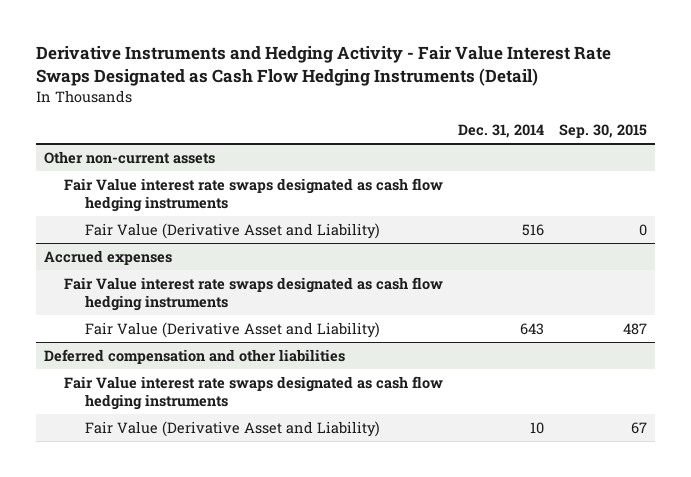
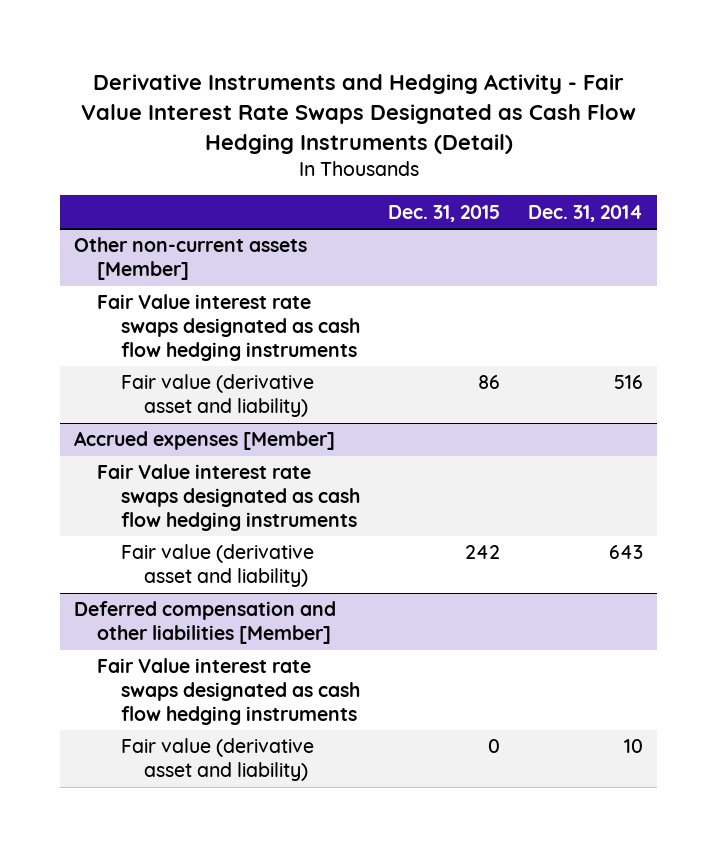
[559,124,648,139] Sep. 30, 2015 -> none
none -> [387,204,500,222] Dec. 31, 2015
[43,150,215,164] Other non-current assets -> [74,237,308,281] Other non-current assets [Member]
[85,222,381,239] Fair Value (Derivative Asset and Liability) -> [120,374,314,418] Fair value (derivative asset and liability)
[43,249,172,265] Accrued expenses -> [74,431,336,451] Accrued expenses [Member]
[85,321,381,338] Fair Value (Derivative Asset and Liability) -> [120,544,314,588] Fair value (derivative asset and liability)
[43,348,345,364] Deferred compensation and other liabilities -> [74,601,337,645] Deferred compensation and other liabilities [Member]
[85,420,381,437] Fair Value (Derivative Asset and Liability) -> [120,738,314,782] Fair value (derivative asset and liability)

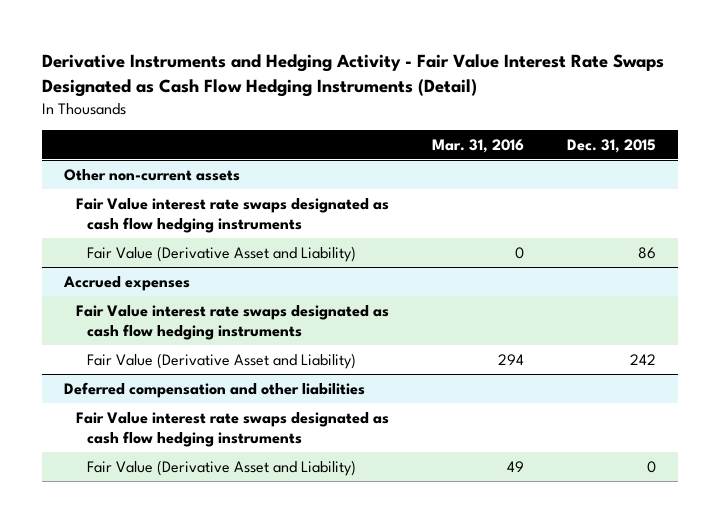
[528,204,644,222] Dec. 31, 2014 -> none
none -> [432,138,525,153] Mar. 31, 2016
[74,237,308,281] Other non-current assets [Member] -> [63,168,240,181] Other non-current assets
[120,374,314,418] Fair value (derivative asset and liability) -> [87,245,357,262] Fair Value (Derivative Asset and Liability)
[74,431,336,451] Accrued expenses [Member] -> [62,275,190,291] Accrued expenses
[120,544,314,588] Fair value (derivative asset and liability) -> [87,352,357,369] Fair Value (Derivative Asset and Liability)
[74,601,337,645] Deferred compensation and other liabilities [Member] -> [63,381,365,398] Deferred compensation and other liabilities
[120,738,314,782] Fair value (derivative asset and liability) -> [87,459,357,476] Fair Value (Derivative Asset and Liability)

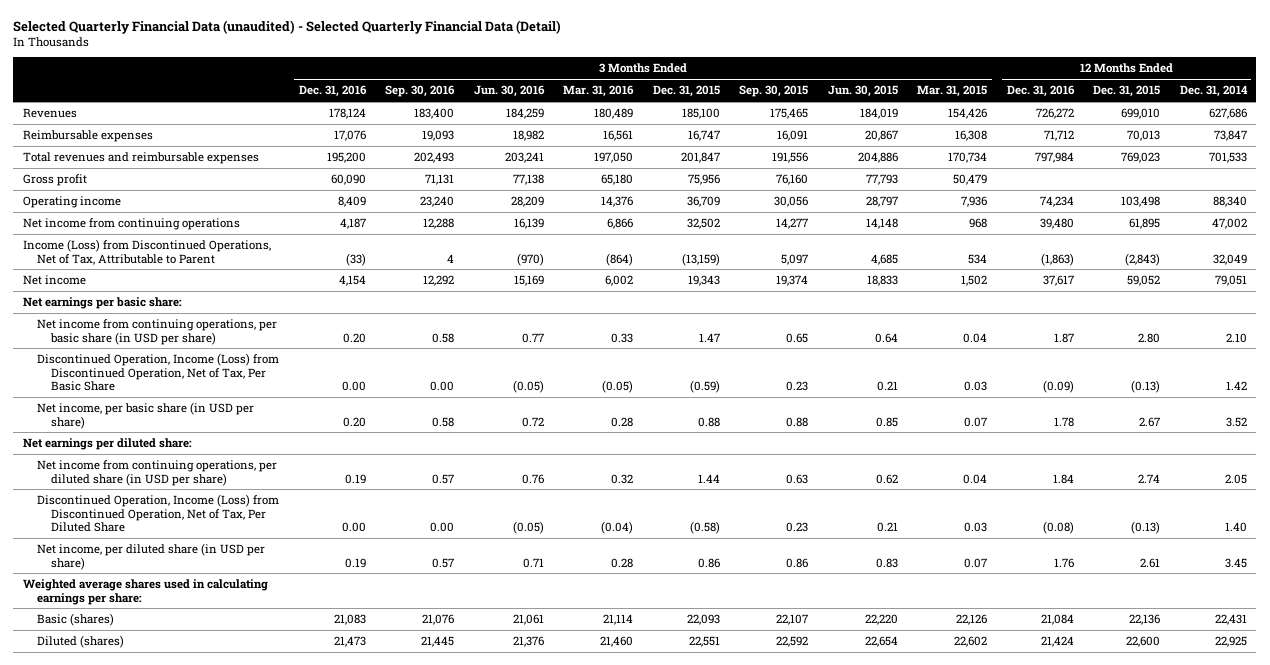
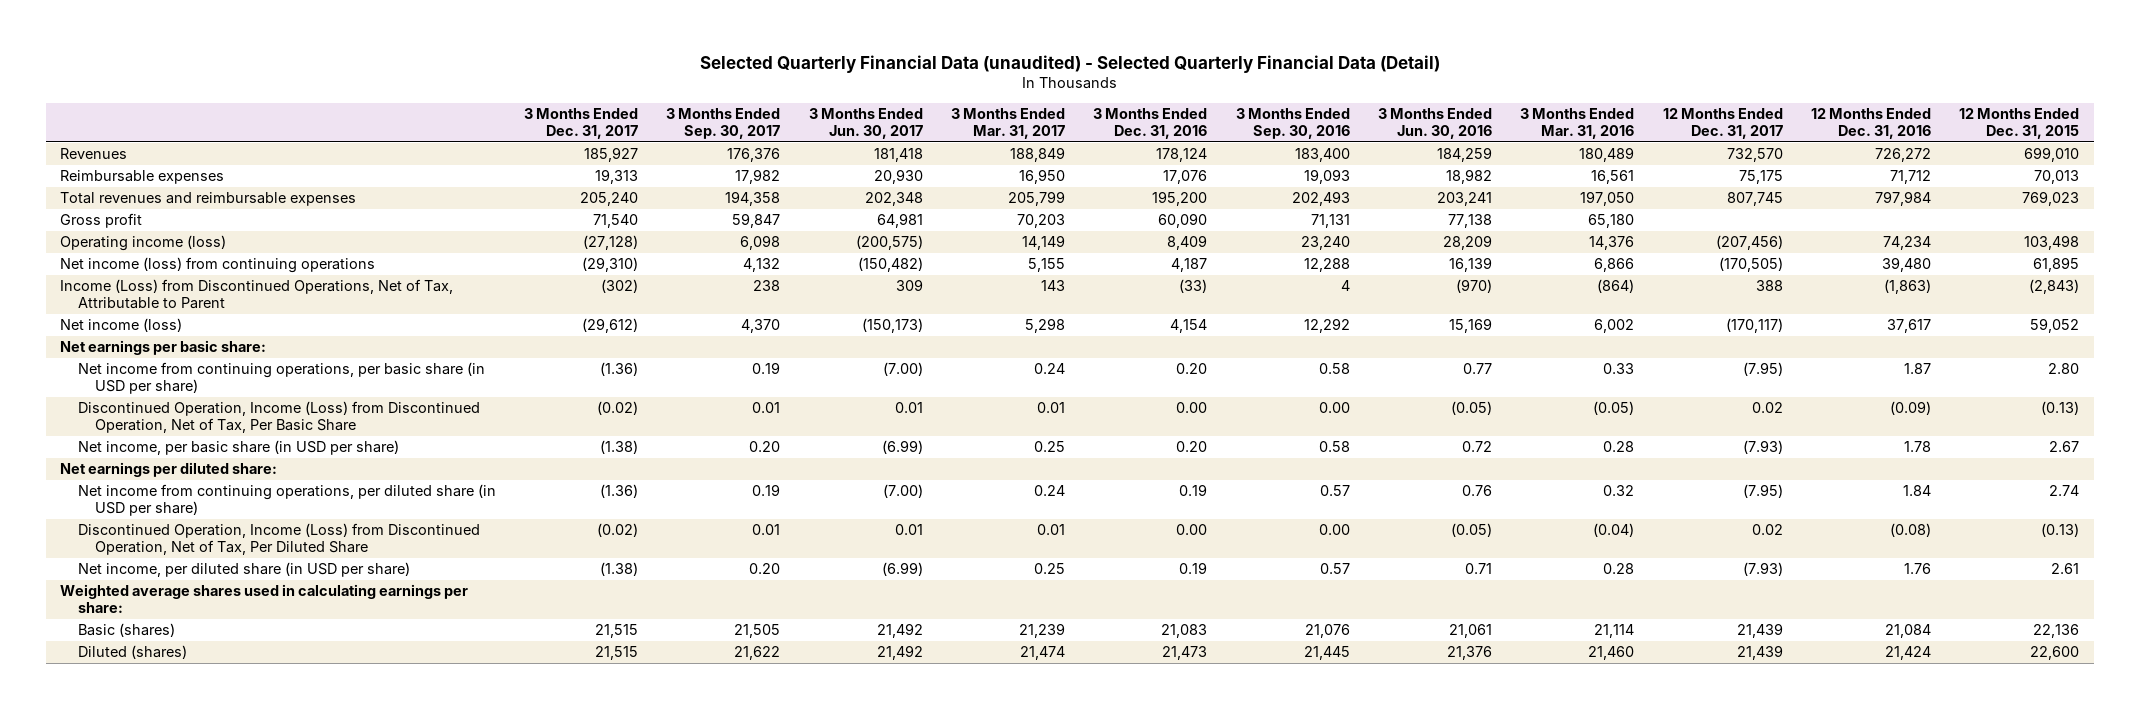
[652,85,720,98] Dec. 31, 2015 -> none
[739,85,809,98] Sep. 30, 2015 -> none
[827,85,898,98] Jun. 30, 2015 -> none
[917,85,988,98] Mar. 31, 2015 -> none
[1179,85,1248,98] Dec. 31, 2014 -> none
none -> [524,108,639,140] 3 Months Ended Dec. 31, 2017
none -> [666,108,781,140] 3 Months Ended Sep. 30, 2017
none -> [808,108,923,140] 3 Months Ended Jun. 30, 2017
none -> [951,108,1066,140] 3 Months Ended Mar. 31, 2017
none -> [1662,108,1783,140] 12 Months Ended Dec. 31, 2017
[22,196,121,209] Operating income -> [60,235,227,252] Operating income (loss)
[22,218,240,231] Net income from continuing operations -> [60,257,376,274] Net income (loss) from continuing operations
[22,275,86,286] Net income -> [60,318,183,333] Net income (loss)

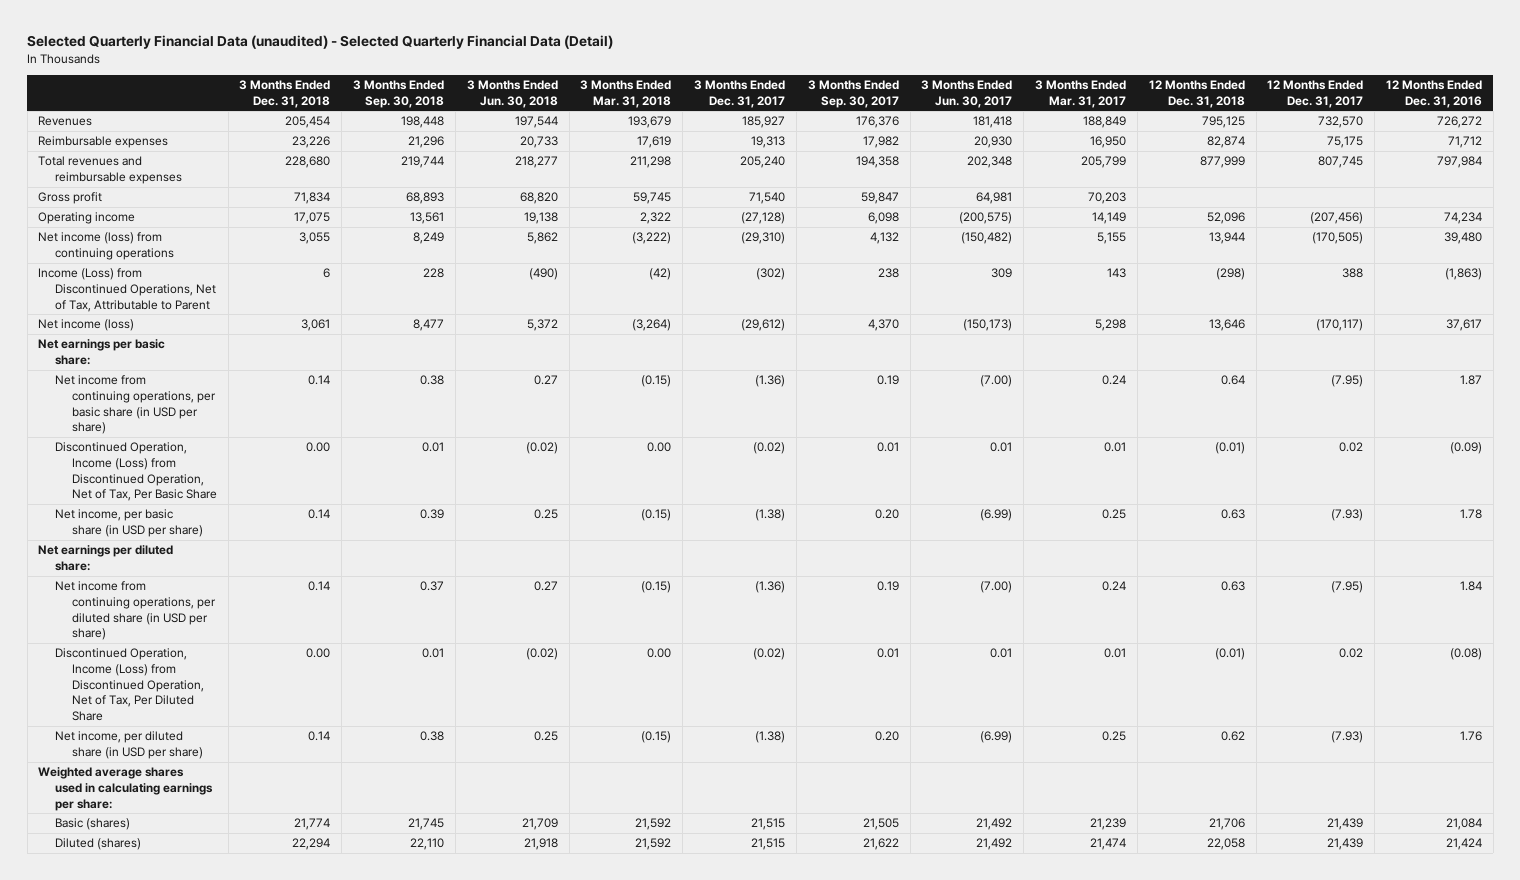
[1093,108,1208,140] 3 Months Ended Dec. 31, 2016 -> none
[1235,108,1350,140] 3 Months Ended Sep. 30, 2016 -> none
[1378,108,1493,140] 3 Months Ended Jun. 30, 2016 -> none
[1520,108,1635,140] 3 Months Ended Mar. 31, 2016 -> none
[1959,108,2080,140] 12 Months Ended Dec. 31, 2015 -> none
none -> [239,79,331,108] 3 Months Ended Dec. 31, 2018
none -> [353,79,445,108] 3 Months Ended Sep. 30, 2018
none -> [466,79,558,108] 3 Months Ended Jun. 30, 2018
none -> [580,79,672,108] 3 Months Ended Mar. 31, 2018
none -> [1148,79,1245,108] 12 Months Ended Dec. 31, 2018
[60,235,227,252] Operating income (loss) -> [38,212,136,225] Operating income

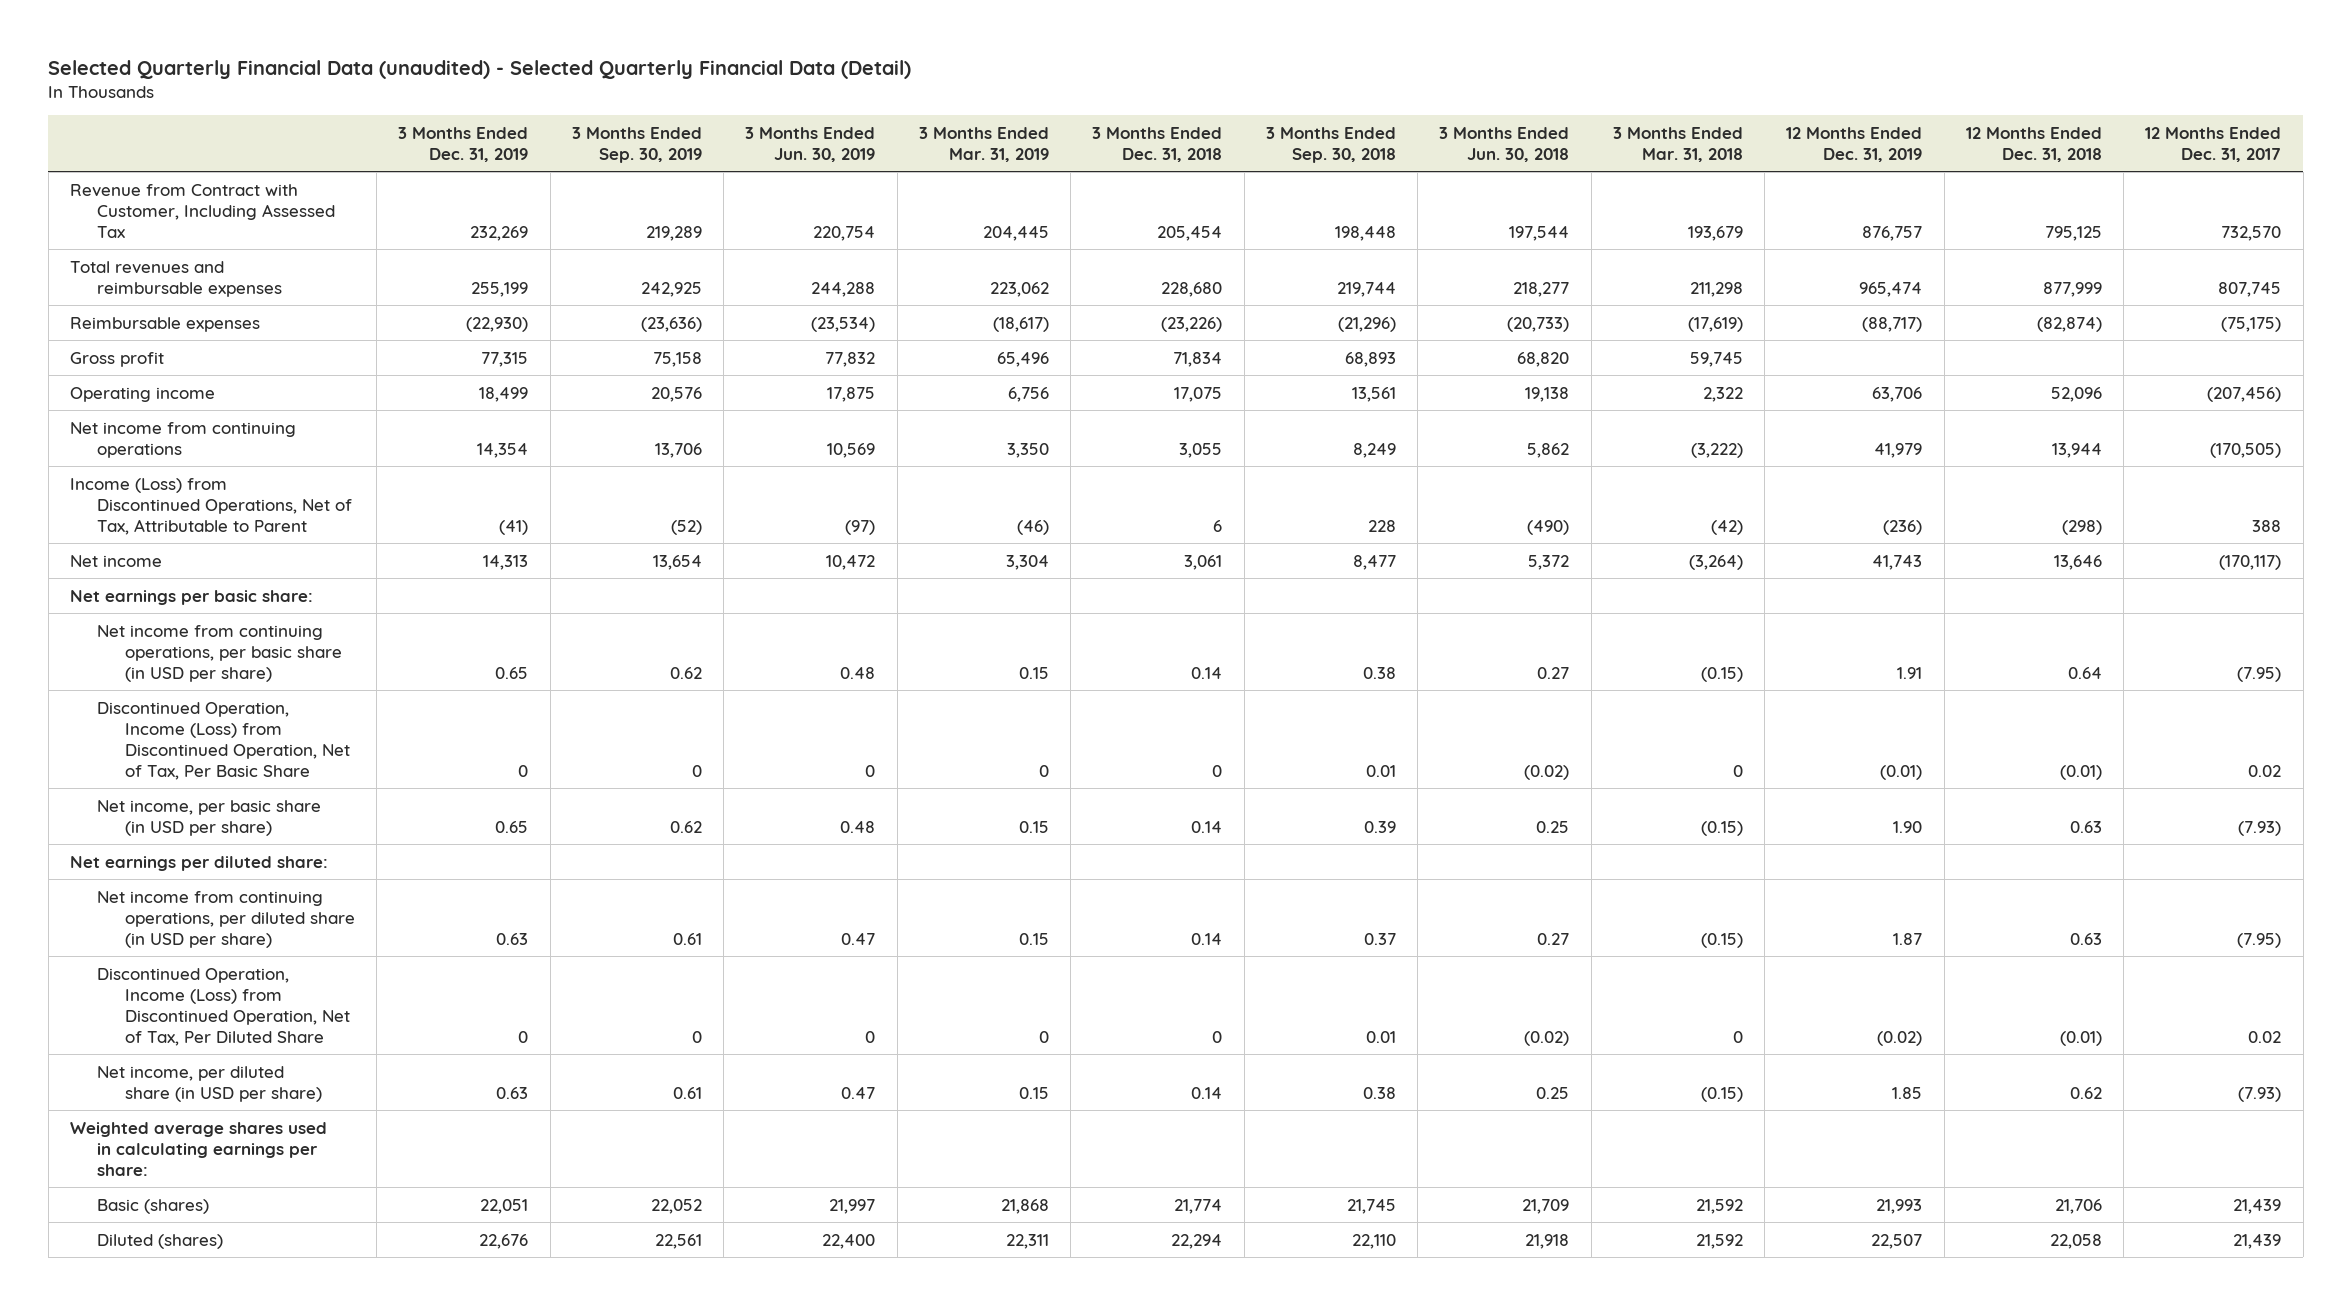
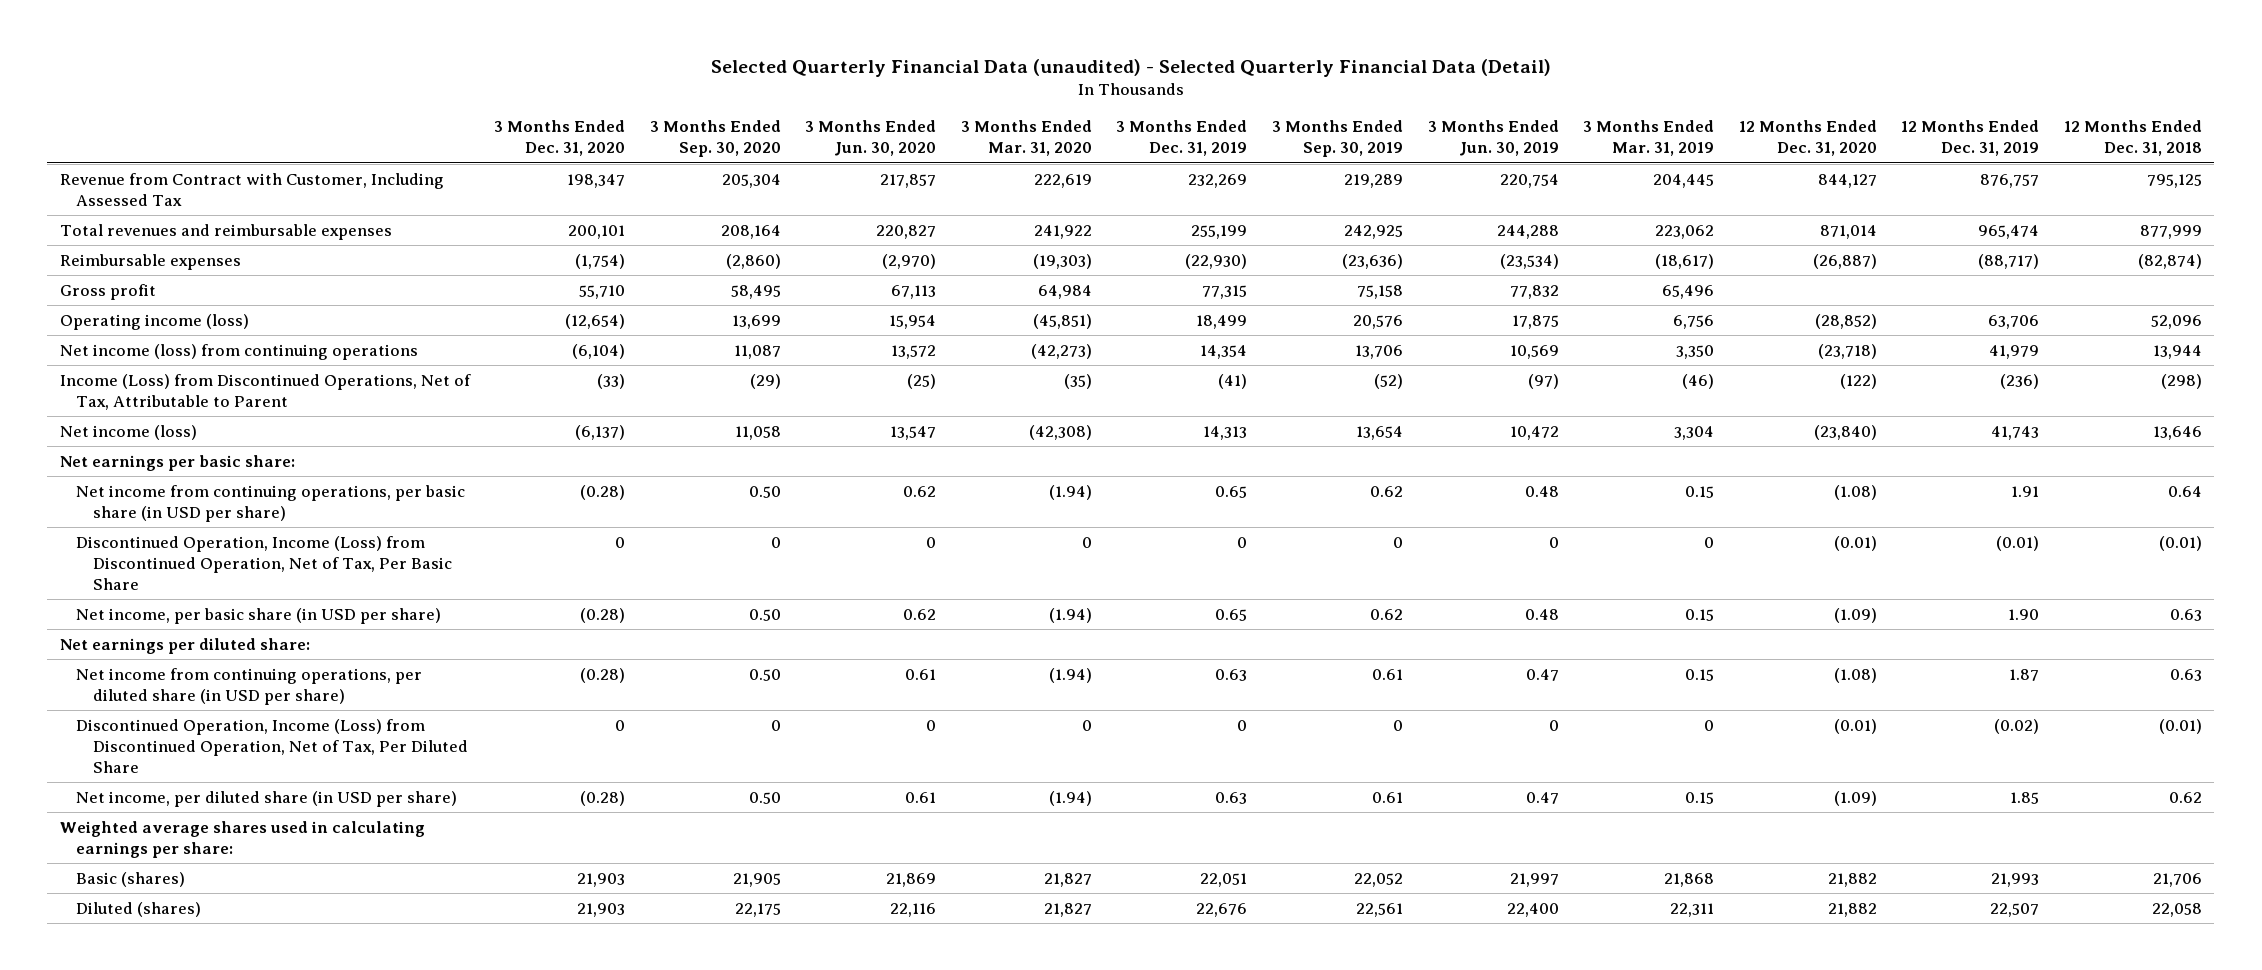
[1092,127,1223,163] 3 Months Ended Dec. 31, 2018 -> none
[1265,127,1396,164] 3 Months Ended Sep. 30, 2018 -> none
[1439,127,1570,163] 3 Months Ended Jun. 30, 2018 -> none
[1612,127,1743,163] 3 Months Ended Mar. 31, 2018 -> none
[2145,127,2282,163] 12 Months Ended Dec. 31, 2017 -> none
none -> [494,120,626,157] 3 Months Ended Dec. 31, 2020
none -> [649,120,781,158] 3 Months Ended Sep. 30, 2020
none -> [805,120,937,157] 3 Months Ended Jun. 30, 2020
none -> [960,120,1092,157] 3 Months Ended Mar. 31, 2020
none -> [1738,120,1877,157] 12 Months Ended Dec. 31, 2020
[70,386,216,402] Operating income -> [59,313,249,330] Operating income (loss)
[70,421,297,458] Net income from continuing operations -> [59,343,418,360] Net income (loss) from continuing operations
[70,554,163,567] Net income -> [59,424,197,440] Net income (loss)

